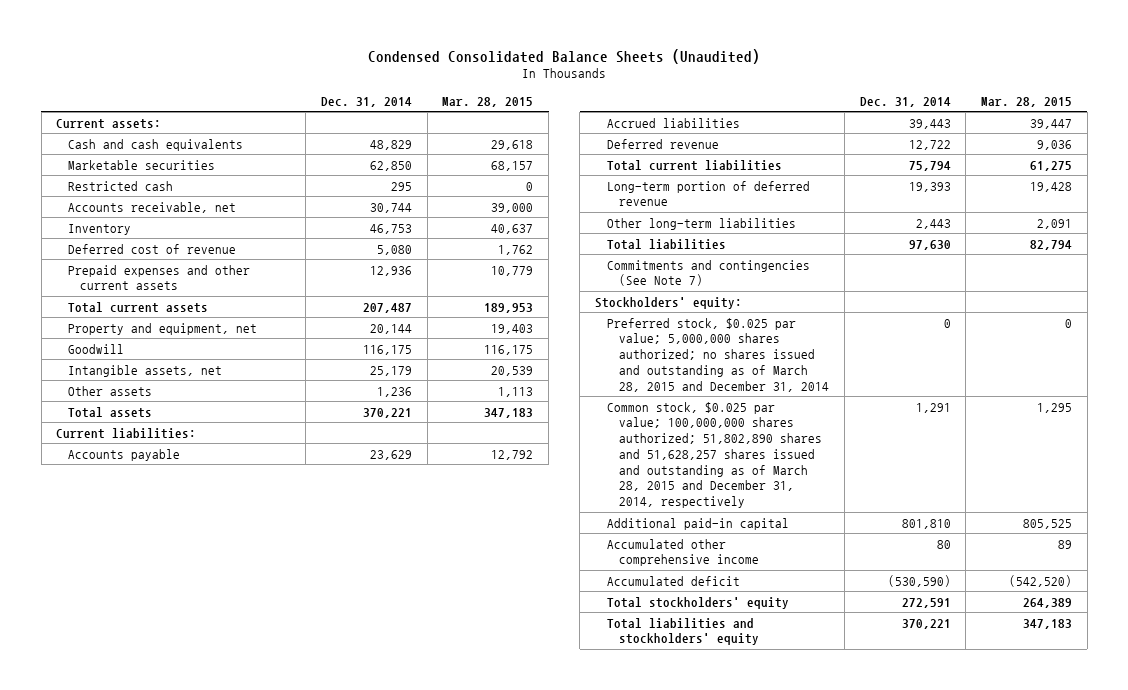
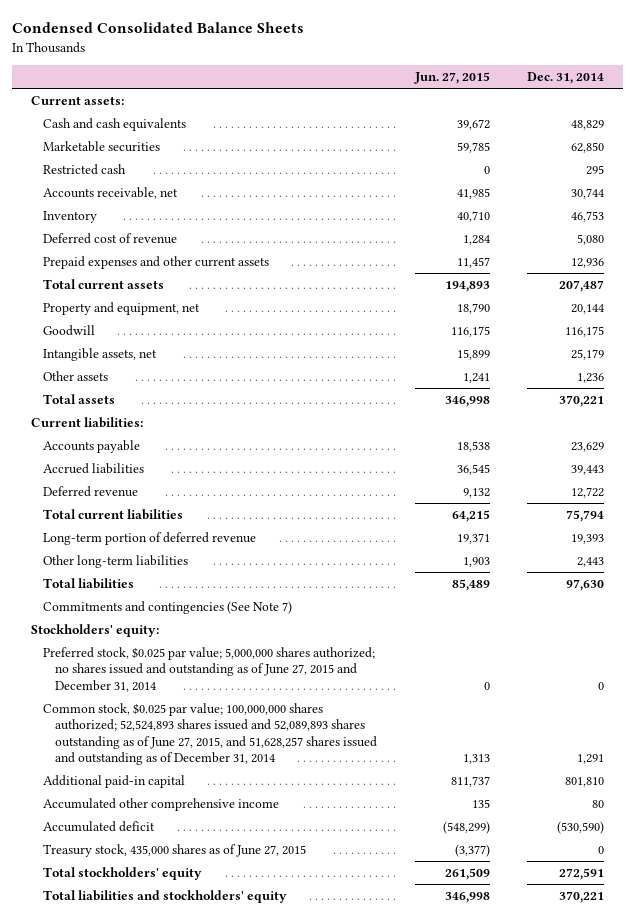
[368,48,761,64] Condensed Consolidated Balance Sheets (Unaudited) -> [11,22,304,34] Condensed Consolidated Balance Sheets
[442,96,534,107] Mar. 28, 2015 -> none
none -> [413,72,490,85] Jun. 27, 2015
[607,317,830,392] Preferred stock, $0.025 par value; 5,000,000 shares authorized; no shares issued and outstanding as of March 28, 2015 and December 31, 2014 -> [42,647,375,692] Preferred stock, $0.025 par value; 5,000,000 shares authorized; no shares issued and outstanding as of June 27, 2015 and December 31, 2014
[607,401,823,509] Common stock, $0.025 par value; 100,000,000 shares authorized; 51,802,890 shares and 51,628,257 shares issued and outstanding as of March 28, 2015 and December 31, 2014, respectively -> [42,703,377,766] Common stock, $0.025 par value; 100,000,000 shares authorized; 52,524,893 shares issued and 52,089,893 shares outstanding as of June 27, 2015, and 51,628,257 shares issued and outstanding as of December 31, 2014
none -> [42,844,306,858] Treasury stock, 435,000 shares as of June 27, 2015

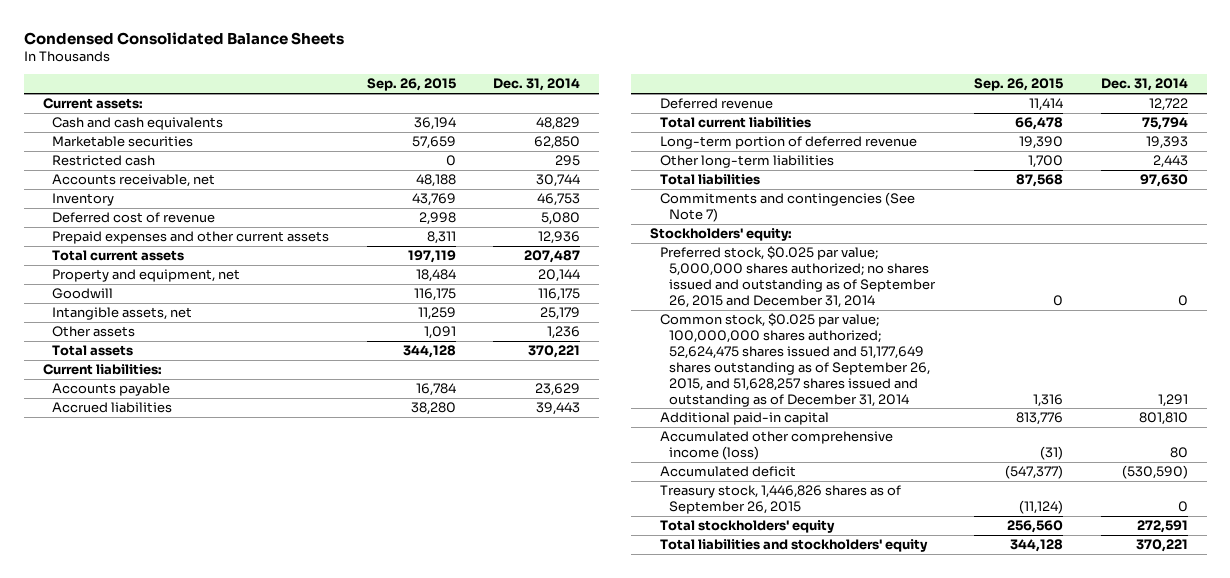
[413,72,490,85] Jun. 27, 2015 -> none
none -> [366,78,456,92] Sep. 26, 2015
[42,647,375,692] Preferred stock, $0.025 par value; 5,000,000 shares authorized; no shares issued and outstanding as of June 27, 2015 and December 31, 2014 -> [659,246,936,308] Preferred stock, $0.025 par value; 5,000,000 shares authorized; no shares issued and outstanding as of September 26, 2015 and December 31, 2014
[42,703,377,766] Common stock, $0.025 par value; 100,000,000 shares authorized; 52,524,893 shares issued and 52,089,893 shares outstanding as of June 27, 2015, and 51,628,257 shares issued and outstanding as of December 31, 2014 -> [659,313,930,407] Common stock, $0.025 par value; 100,000,000 shares authorized; 52,624,475 shares issued and 51,177,649 shares outstanding as of September 26, 2015, and 51,628,257 shares issued and outstanding as of December 31, 2014
[42,798,279,812] Accumulated other comprehensive income -> [659,431,893,461] Accumulated other comprehensive income (loss)
[42,844,306,858] Treasury stock, 435,000 shares as of June 27, 2015 -> [659,485,901,515] Treasury stock, 1,446,826 shares as of September 26, 2015

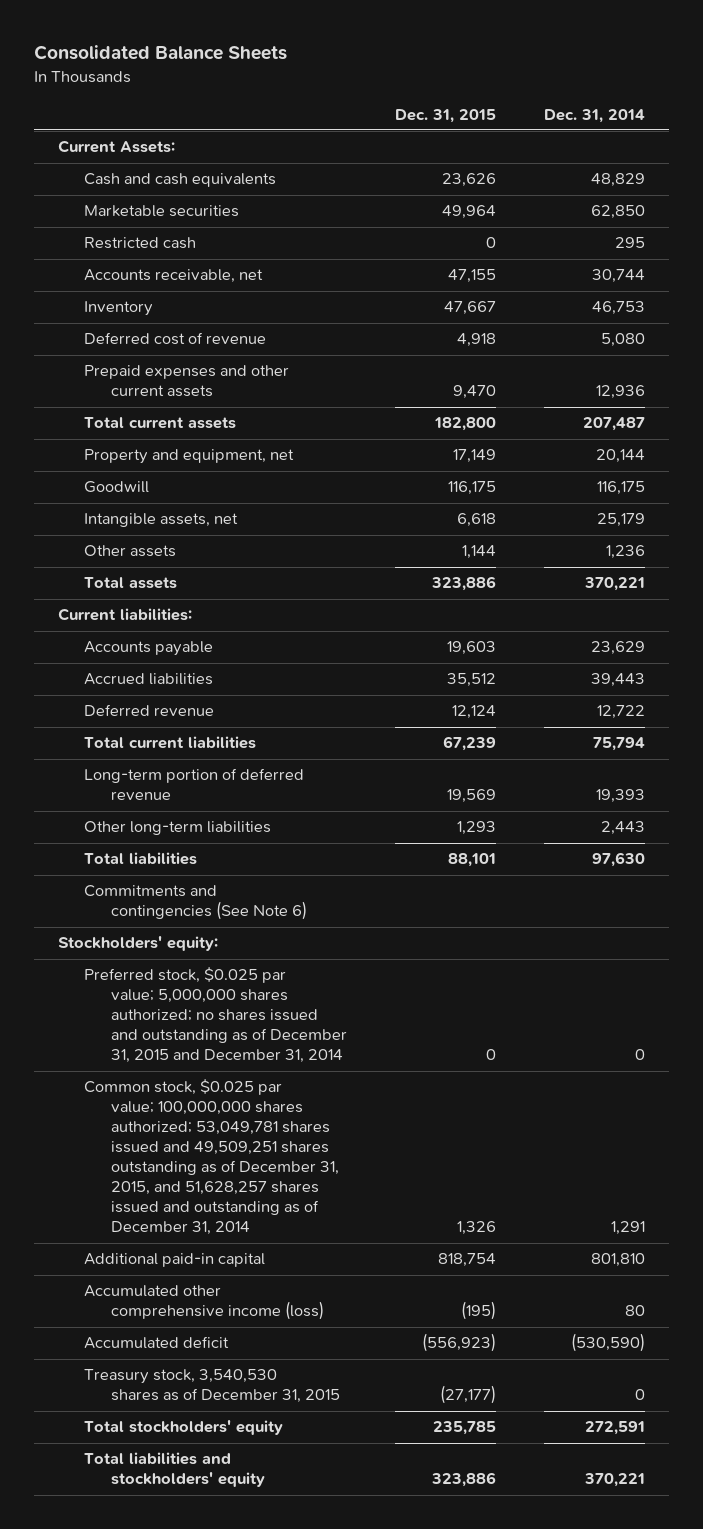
[23,31,344,45] Condensed Consolidated Balance Sheets -> [33,45,287,61] Consolidated Balance Sheets
[366,78,456,92] Sep. 26, 2015 -> none
none -> [394,108,496,123] Dec. 31, 2015
[42,98,143,110] Current assets: -> [57,140,175,154] Current Assets:
[659,192,915,223] Commitments and contingencies (See Note 7) -> [84,885,307,921] Commitments and contingencies (See Note 6)
[659,246,936,308] Preferred stock, $0.025 par value; 5,000,000 shares authorized; no shares issued and outstanding as of September 26, 2015 and December 31, 2014 -> [84,967,347,1064] Preferred stock, $0.025 par value; 5,000,000 shares authorized; no shares issued and outstanding as of December 31, 2015 and December 31, 2014
[659,313,930,407] Common stock, $0.025 par value; 100,000,000 shares authorized; 52,624,475 shares issued and 51,177,649 shares outstanding as of September 26, 2015, and 51,628,257 shares issued and outstanding as of December 31, 2014 -> [84,1079,339,1236] Common stock, $0.025 par value; 100,000,000 shares authorized; 53,049,781 shares issued and 49,509,251 shares outstanding as of December 31, 2015, and 51,628,257 shares issued and outstanding as of December 31, 2014
[659,485,901,515] Treasury stock, 1,446,826 shares as of September 26, 2015 -> [84,1369,340,1404] Treasury stock, 3,540,530 shares as of December 31, 2015

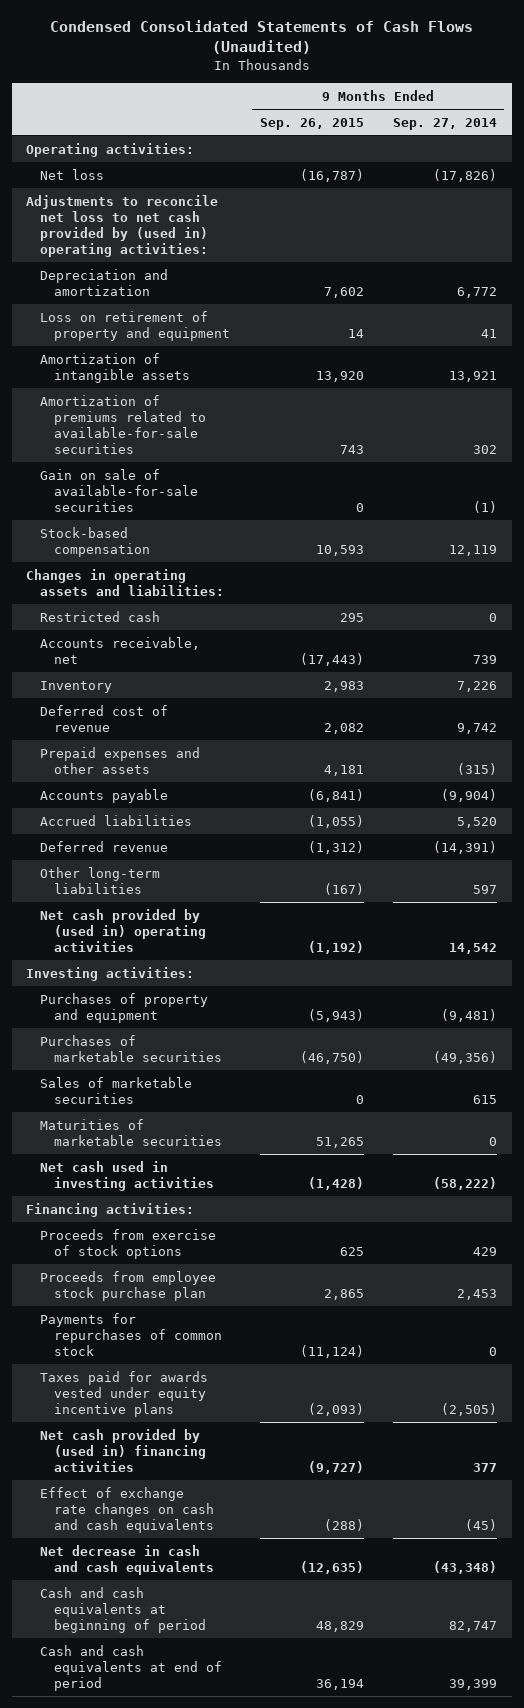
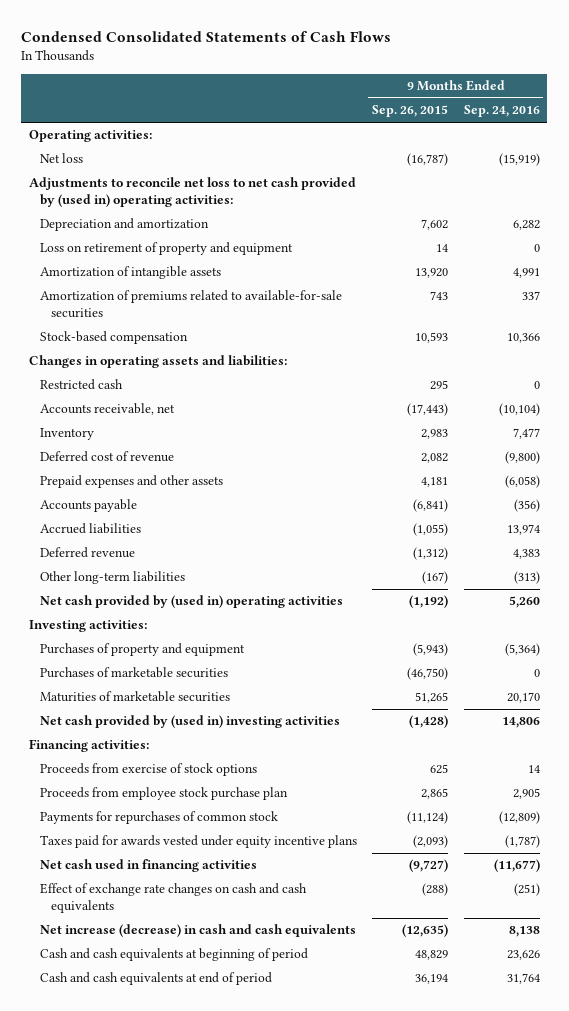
[49,20,473,55] Condensed Consolidated Statements of Cash Flows (Unaudited) -> [21,31,392,43] Condensed Consolidated Statements of Cash Flows
[393,117,498,130] Sep. 27, 2014 -> none
none -> [463,105,540,118] Sep. 24, 2016
[40,468,199,512] Gain on sale of available-for-sale securities -> none
[40,1076,193,1104] Sales of marketable securities -> none
[40,1160,215,1191] Net cash used in investing activities -> [39,715,340,729] Net cash provided by (used in) investing activities
[40,1428,207,1472] Net cash provided by (used in) financing activities -> [39,859,257,873] Net cash used in financing activities
[40,1544,215,1575] Net decrease in cash and cash equivalents -> [39,924,356,938] Net increase (decrease) in cash and cash equivalents

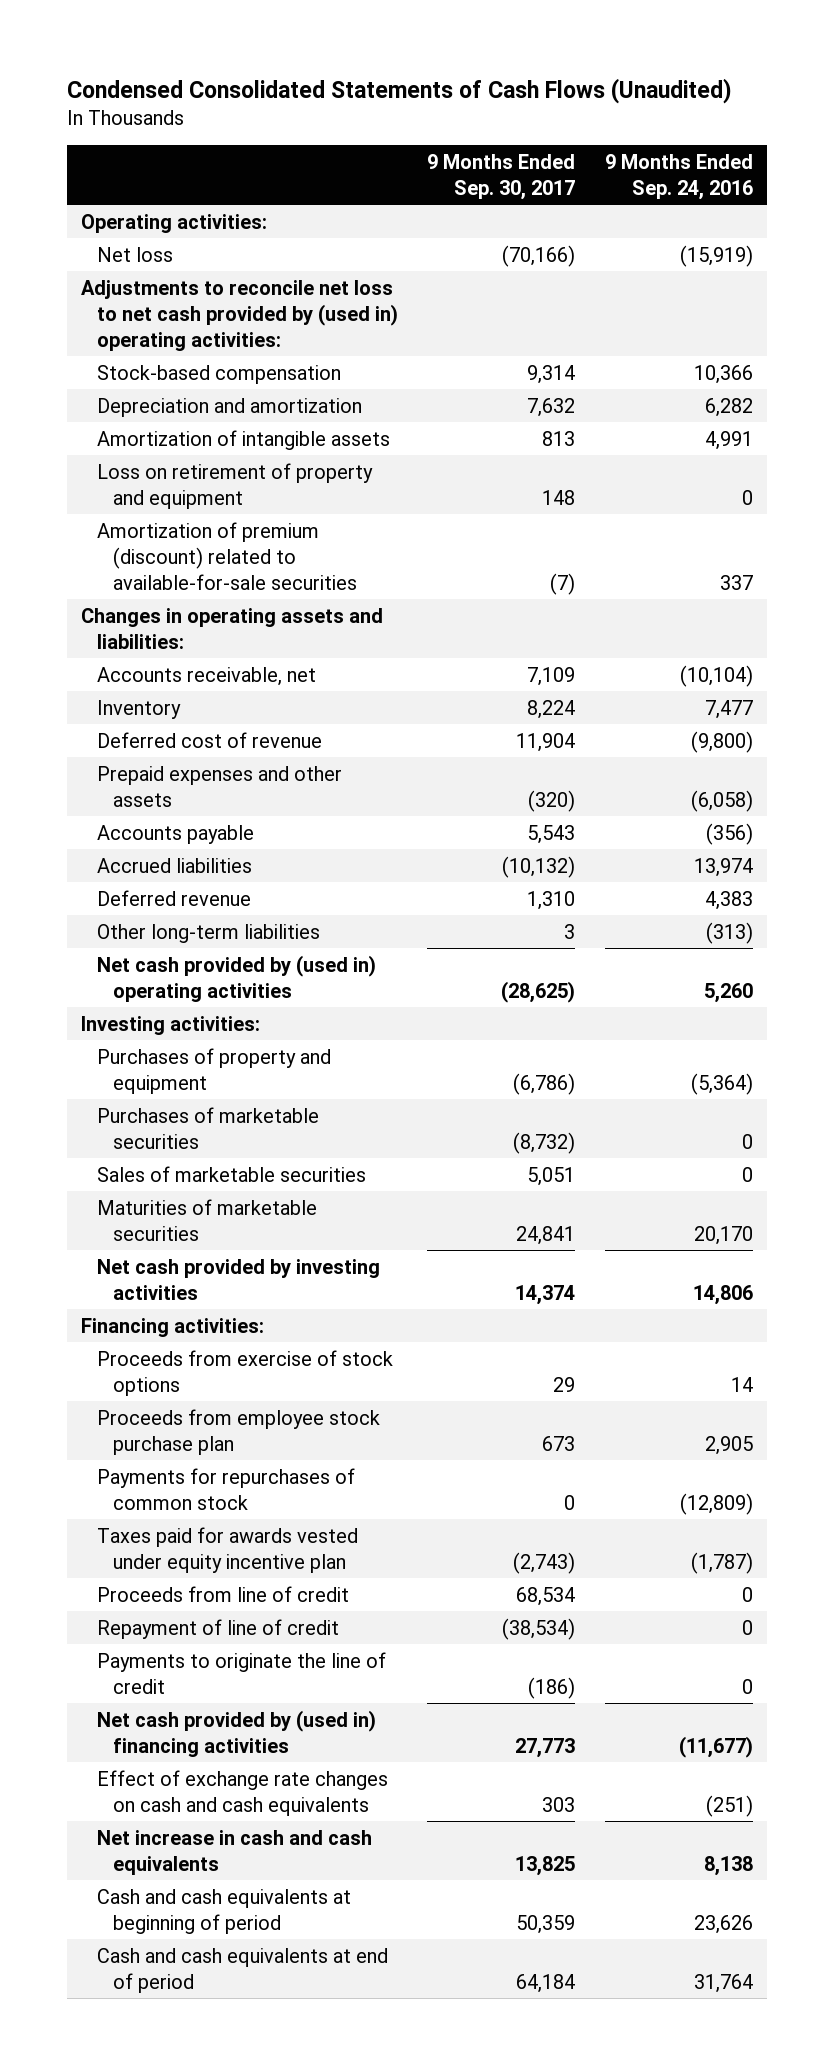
[21,31,392,43] Condensed Consolidated Statements of Cash Flows -> [66,77,732,104] Condensed Consolidated Statements of Cash Flows (Unaudited)
[372,105,449,118] Sep. 26, 2015 -> none
none -> [427,154,576,200] 9 Months Ended Sep. 30, 2017
[39,331,188,345] Stock-based compensation -> [97,364,342,384] Stock-based compensation
[39,242,293,256] Loss on retirement of property and equipment -> [97,462,374,509] Loss on retirement of property and equipment
[39,290,342,319] Amortization of premiums related to available-for-sale securities -> [97,521,358,590] Amortization of premium (discount) related to available-for-sale securities
[39,379,123,391] Restricted cash -> none
none -> [97,1165,367,1182] Sales of marketable securities
[39,715,340,729] Net cash provided by (used in) investing activities -> [97,1258,381,1300] Net cash provided by investing activities
[39,835,357,849] Taxes paid for awards vested under equity incentive plans -> [97,1526,359,1573] Taxes paid for awards vested under equity incentive plan
none -> [97,1585,350,1602] Proceeds from line of credit
none -> [97,1618,340,1639] Repayment of line of credit
none -> [97,1651,387,1694] Payments to originate the line of credit
[39,859,257,873] Net cash used in financing activities -> [97,1709,377,1757] Net cash provided by (used in) financing activities
[39,924,356,938] Net increase (decrease) in cash and cash equivalents -> [97,1829,373,1875] Net increase in cash and cash equivalents

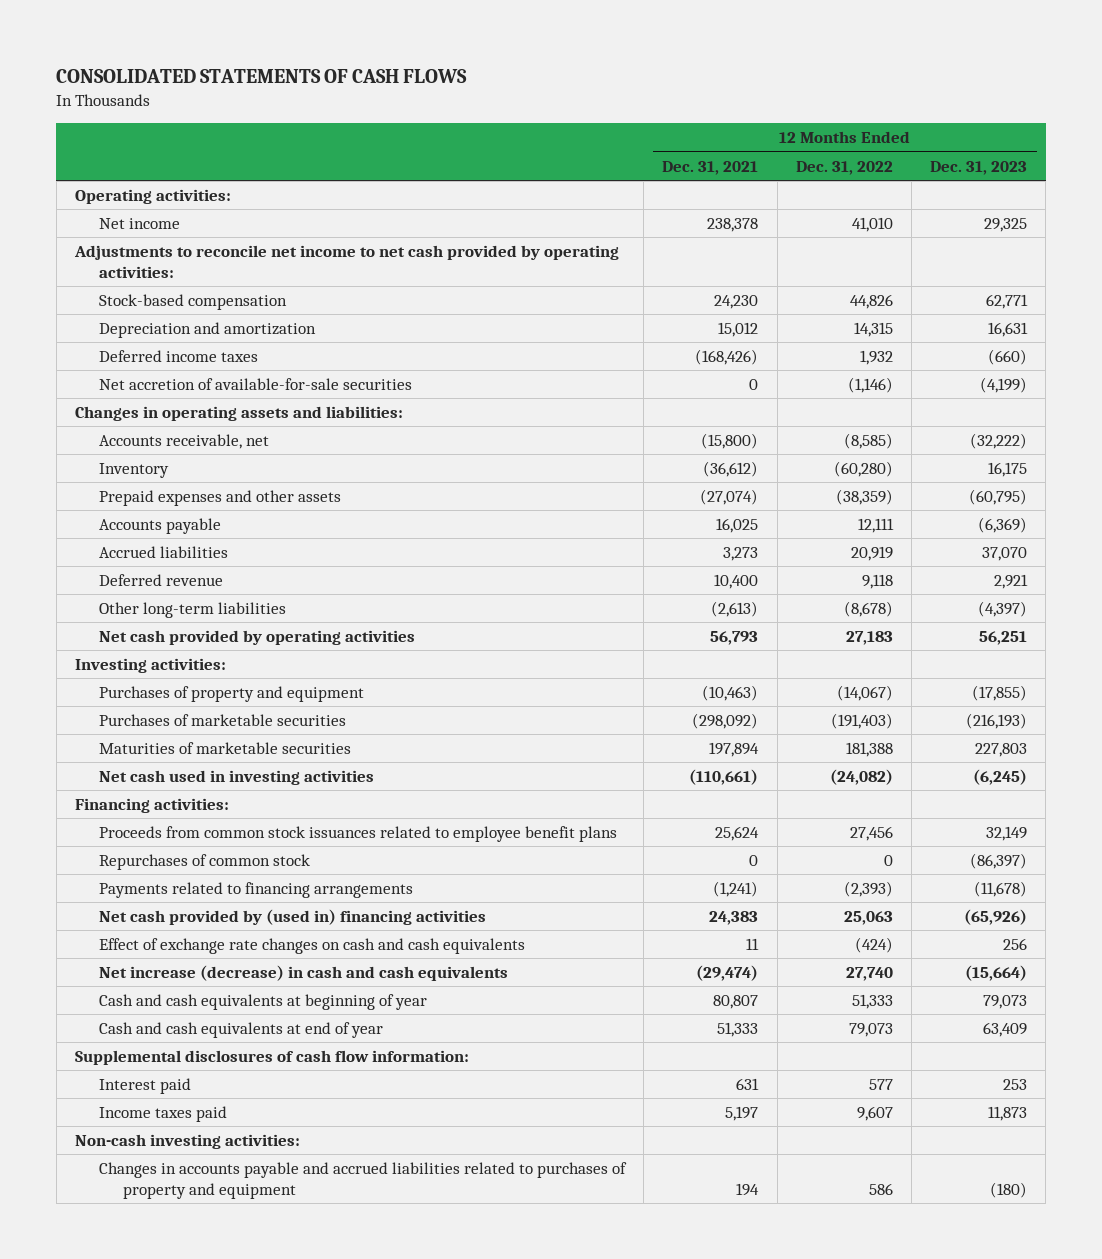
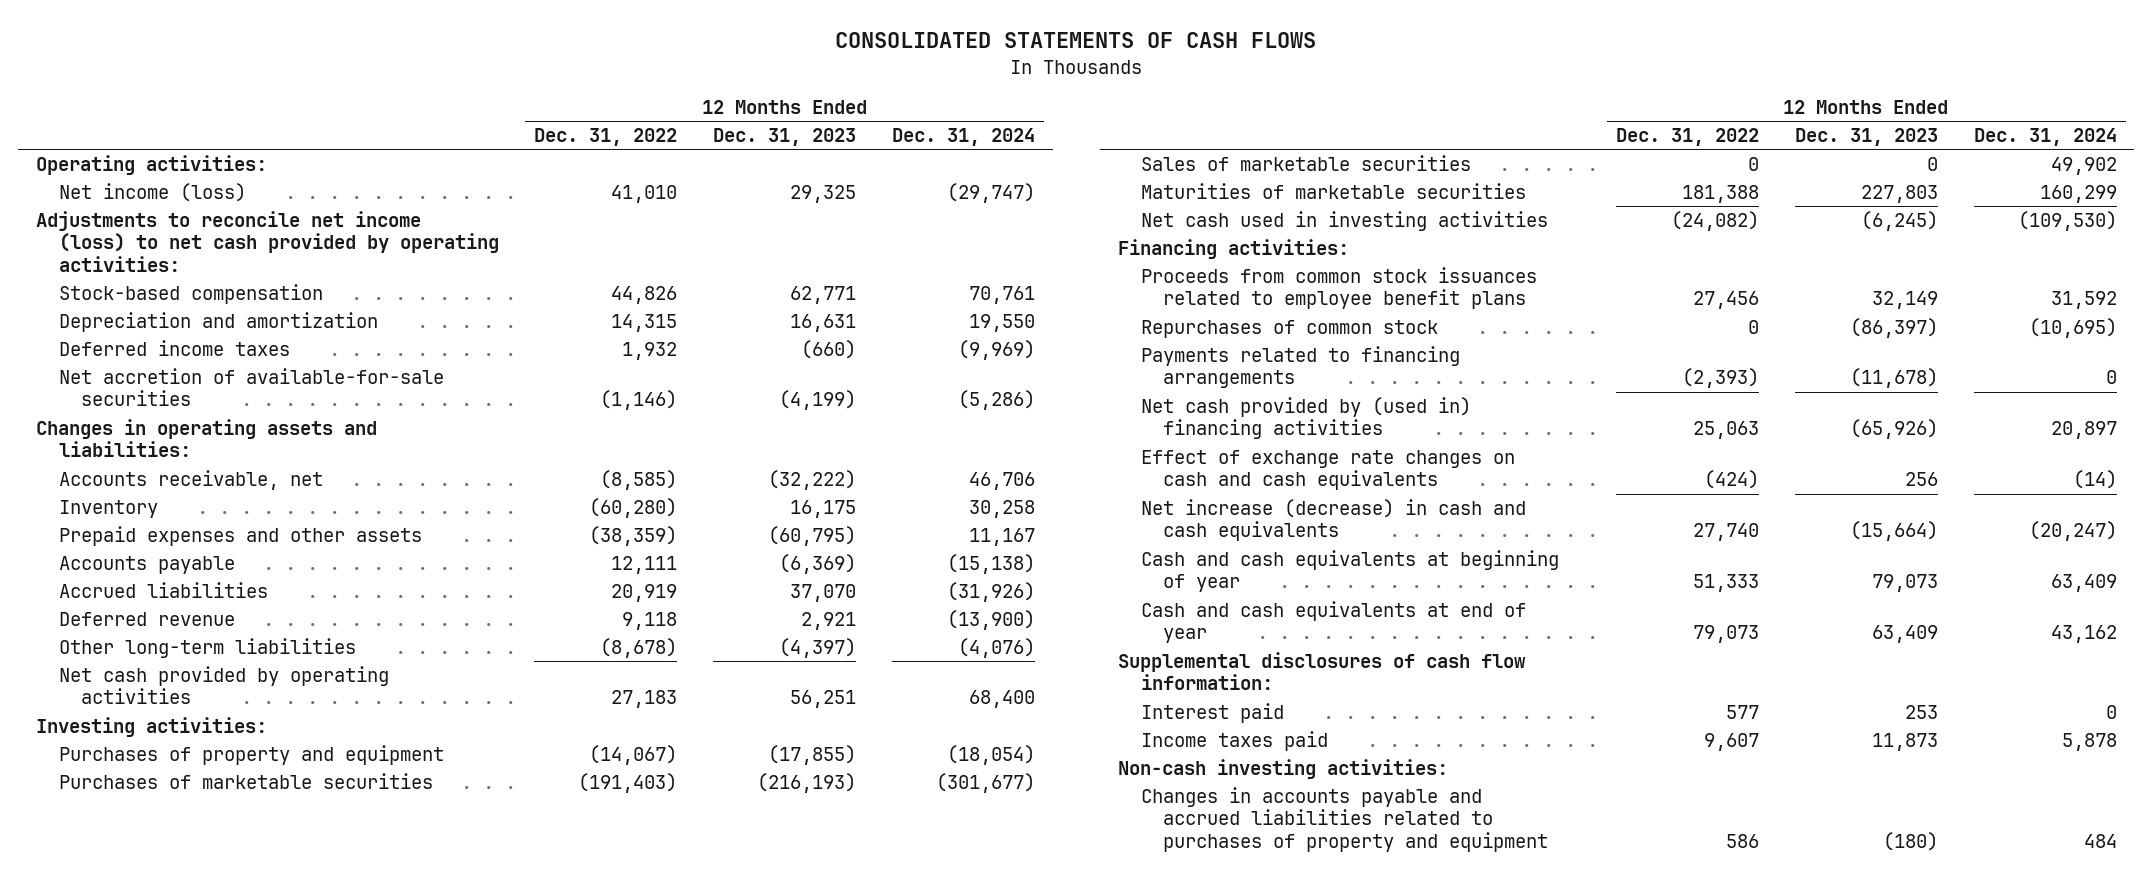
[662,160,759,175] Dec. 31, 2021 -> none
none -> [891,128,1035,147] Dec. 31, 2024
[99,218,181,230] Net income -> [58,183,246,203] Net income (loss)
[73,245,619,278] Adjustments to reconcile net income to net cash provided by operating activities: -> [36,211,499,272] Adjustments to reconcile net income (loss) to net cash provided by operating activities:
none -> [1140,155,1471,172] Sales of marketable securities

